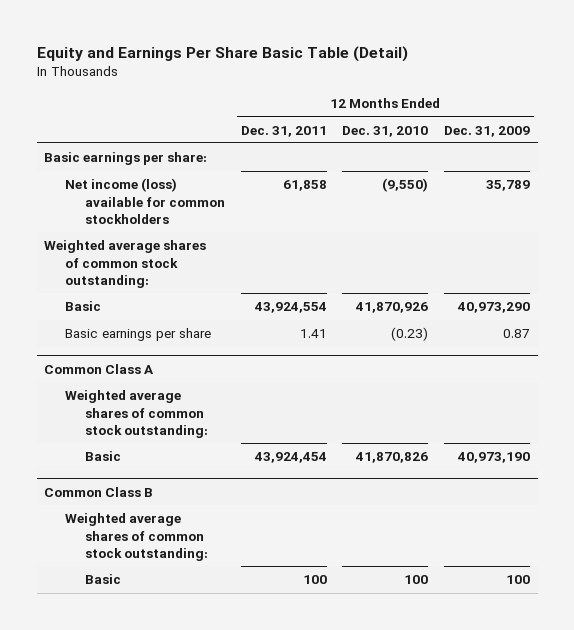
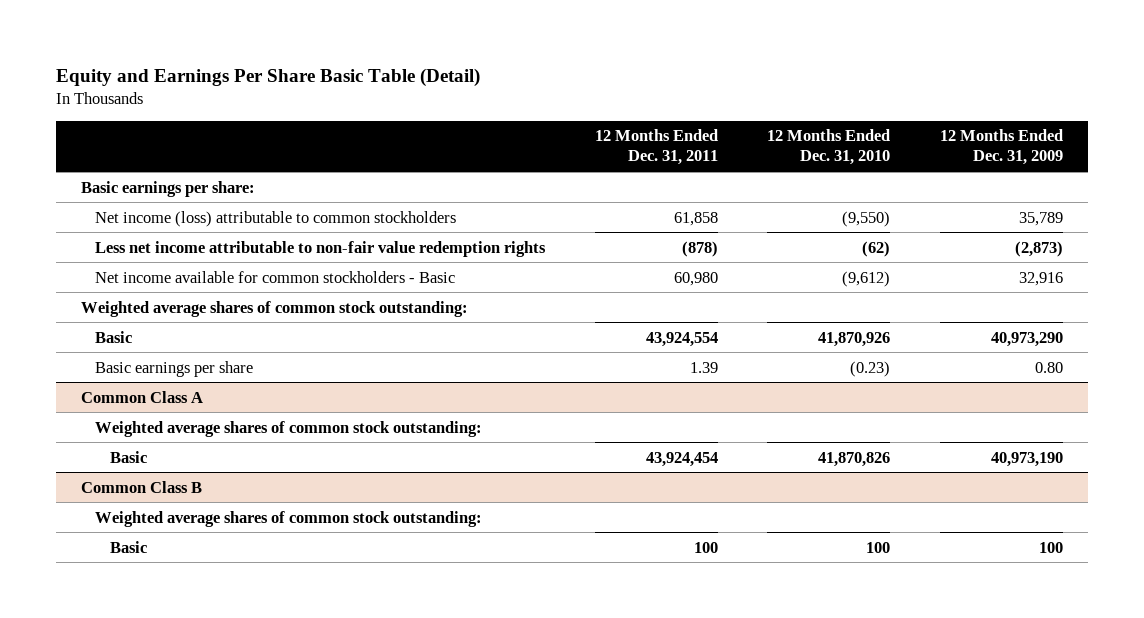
[64,178,225,224] Net income (loss) available for common stockholders -> [95,210,457,227] Net income (loss) attributable to common stockholders
none -> [95,240,547,257] Less net income attributable to non-fair value redemption rights
none -> [95,270,456,283] Net income available for common stockholders - Basic
[299,329,327,339] 1.41 -> [689,361,718,373] 1.39
[502,329,530,339] 0.87 -> [1035,361,1064,373] 0.80

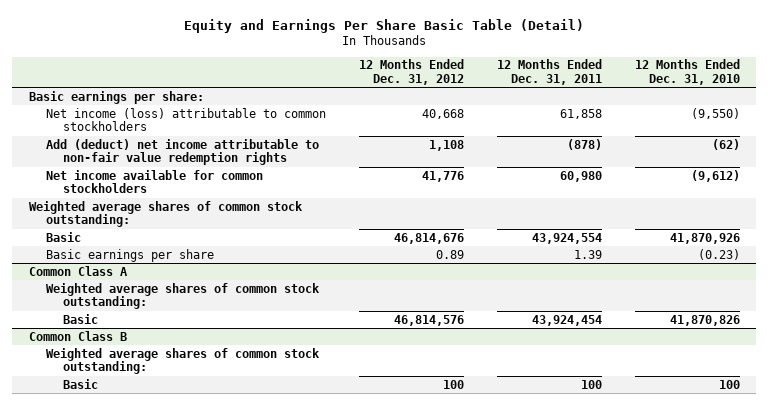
[940,129,1064,166] 12 Months Ended Dec. 31, 2009 -> none
none -> [358,59,464,85] 12 Months Ended Dec. 31, 2012
[95,240,547,257] Less net income attributable to non-fair value redemption rights -> [45,138,319,166] Add (deduct) net income attributable to non-fair value redemption rights
[95,270,456,283] Net income available for common stockholders - Basic -> [45,169,263,194] Net income available for common stockholders

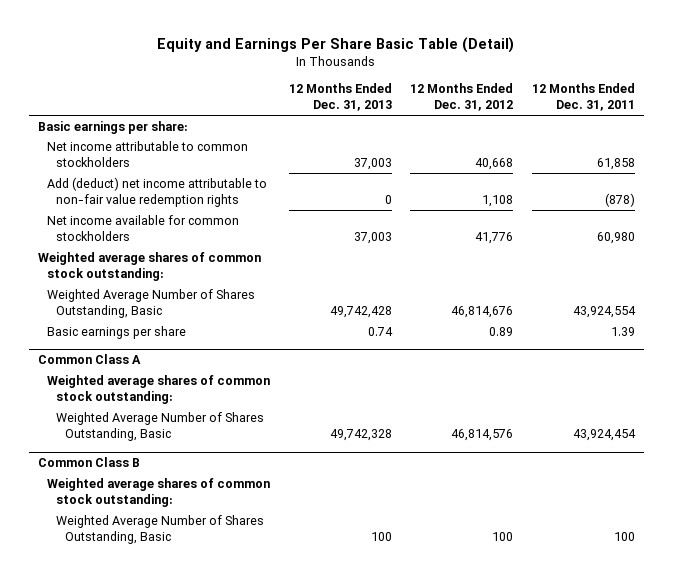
[634,59,740,85] 12 Months Ended Dec. 31, 2010 -> none
none -> [288,83,392,112] 12 Months Ended Dec. 31, 2013
[45,107,326,132] Net income (loss) attributable to common stockholders -> [47,140,249,167] Net income attributable to common stockholders
[45,231,81,242] Basic -> [47,288,256,318] Weighted Average Number of Shares Outstanding, Basic
[63,313,99,324] Basic -> [56,411,265,441] Weighted Average Number of Shares Outstanding, Basic
[63,378,99,389] Basic -> [56,514,265,544] Weighted Average Number of Shares Outstanding, Basic

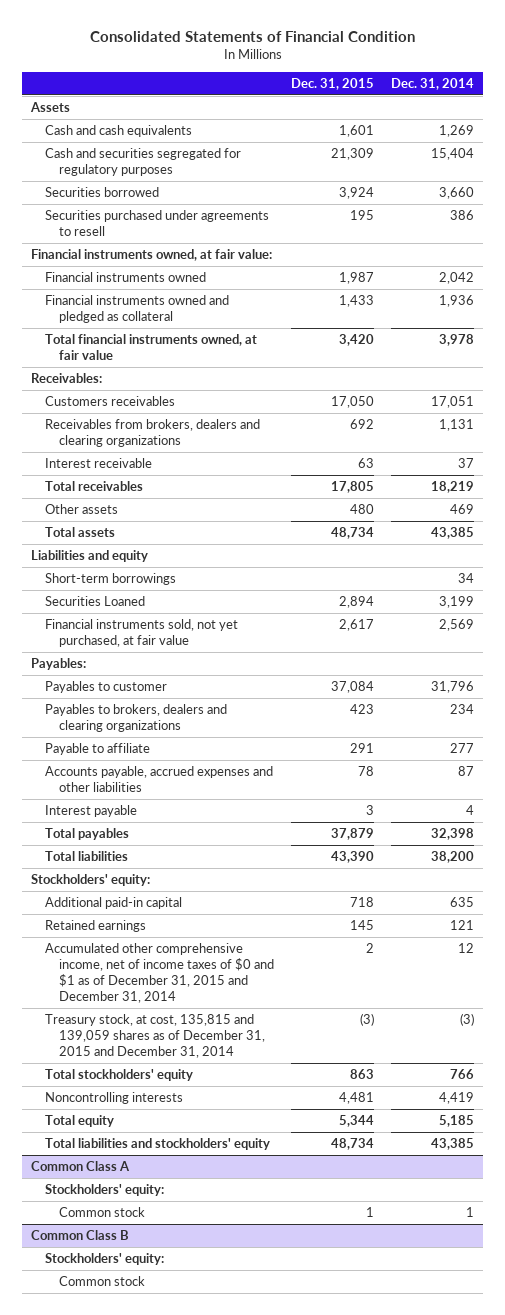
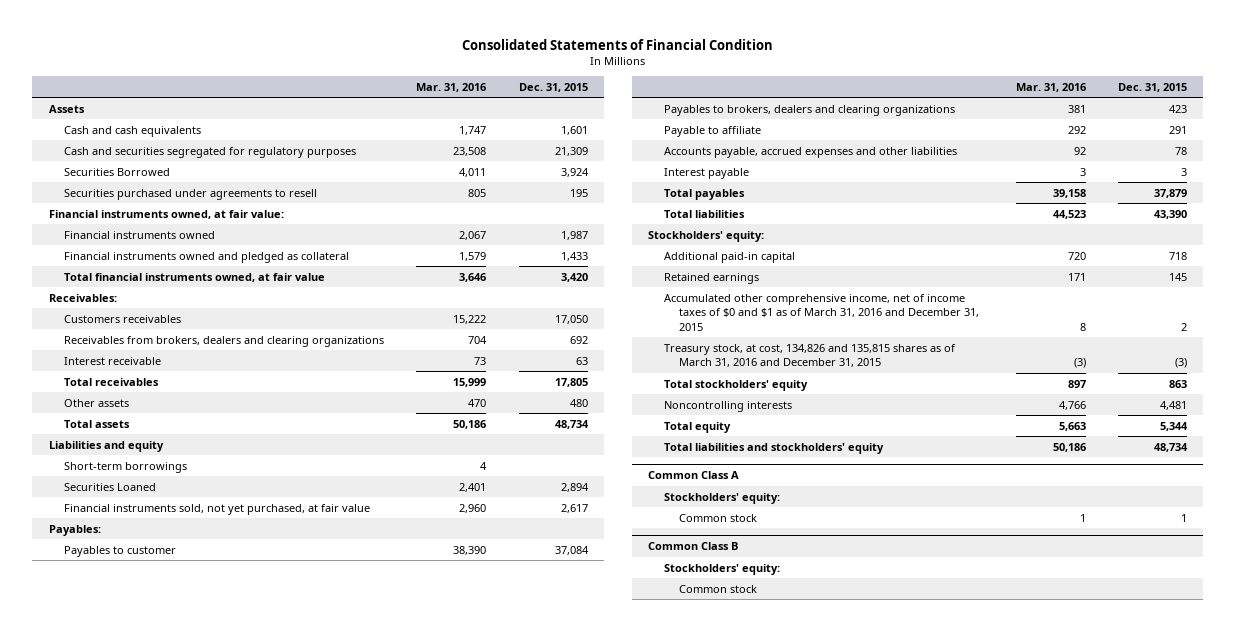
[391,77,475,90] Dec. 31, 2014 -> none
none -> [416,82,487,92] Mar. 31, 2016
[44,187,159,198] Securities borrowed -> [64,167,171,176] Securities Borrowed
[44,943,274,1004] Accumulated other comprehensive income, net of income taxes of $0 and $1 as of December 31, 2015 and December 31, 2014 -> [663,293,980,331] Accumulated other comprehensive income, net of income taxes of $0 and $1 as of March 31, 2016 and December 31, 2015
[44,1014,265,1059] Treasury stock, at cost, 135,815 and 139,059 shares as of December 31, 2015 and December 31, 2014 -> [663,343,956,368] Treasury stock, at cost, 134,826 and 135,815 shares as of March 31, 2016 and December 31, 2015

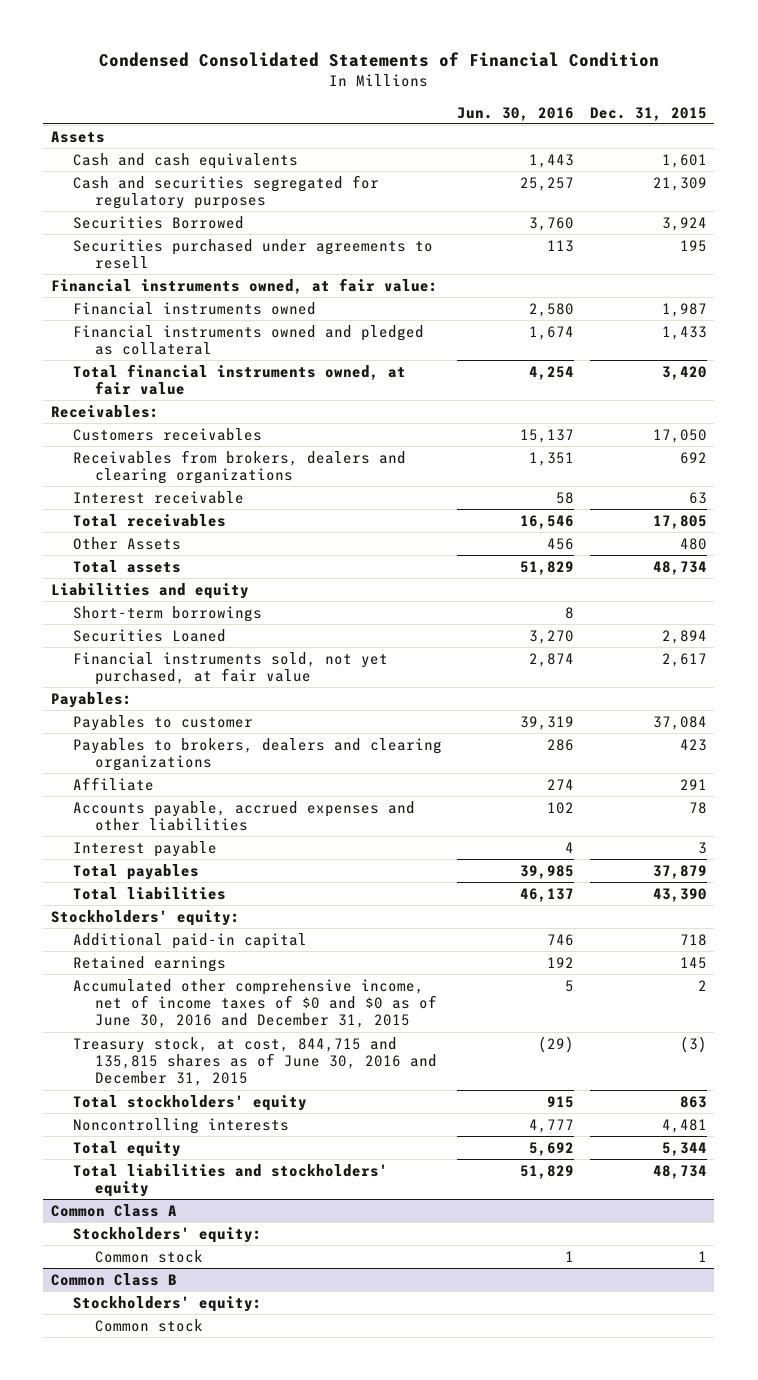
[461,38,773,50] Consolidated Statements of Financial Condition -> [98,52,659,68] Condensed Consolidated Statements of Financial Condition
[416,82,487,92] Mar. 31, 2016 -> none
none -> [457,106,575,121] Jun. 30, 2016
[64,398,130,407] Other assets -> [72,536,181,550] Other Assets
[663,125,761,137] Payable to affiliate -> [72,776,154,791] Affiliate
[663,293,980,331] Accumulated other comprehensive income, net of income taxes of $0 and $1 as of March 31, 2016 and December 31, 2015 -> [72,978,437,1029] Accumulated other comprehensive income, net of income taxes of $0 and $0 as of June 30, 2016 and December 31, 2015
[663,343,956,368] Treasury stock, at cost, 134,826 and 135,815 shares as of March 31, 2016 and December 31, 2015 -> [72,1036,437,1087] Treasury stock, at cost, 844,715 and 135,815 shares as of June 30, 2016 and December 31, 2015

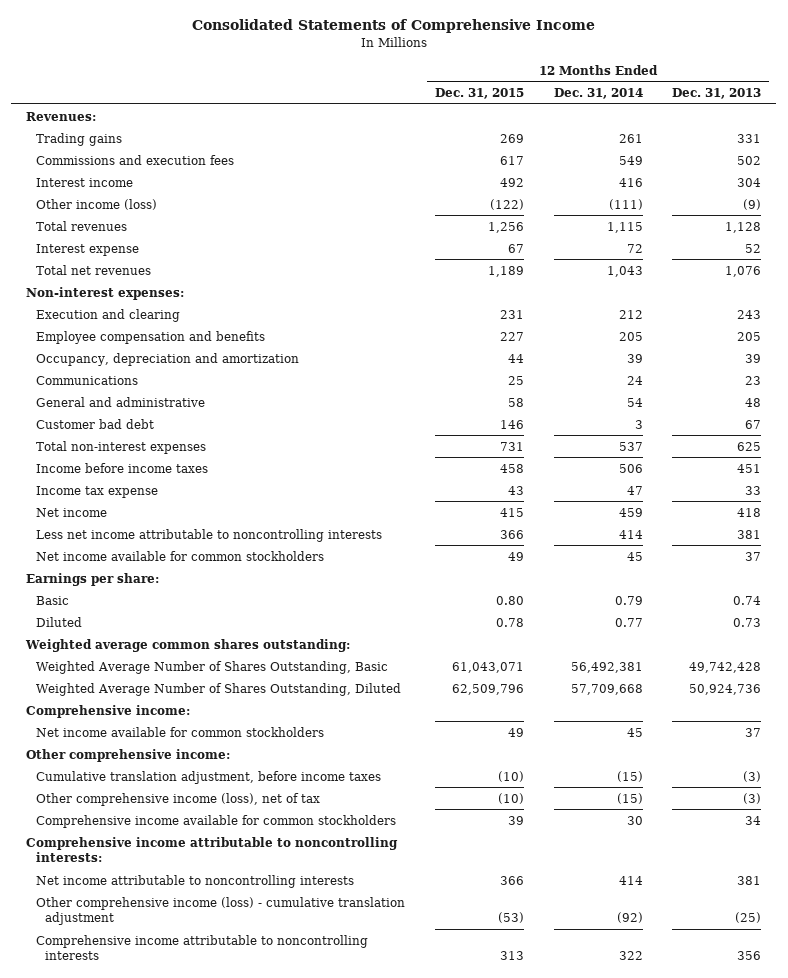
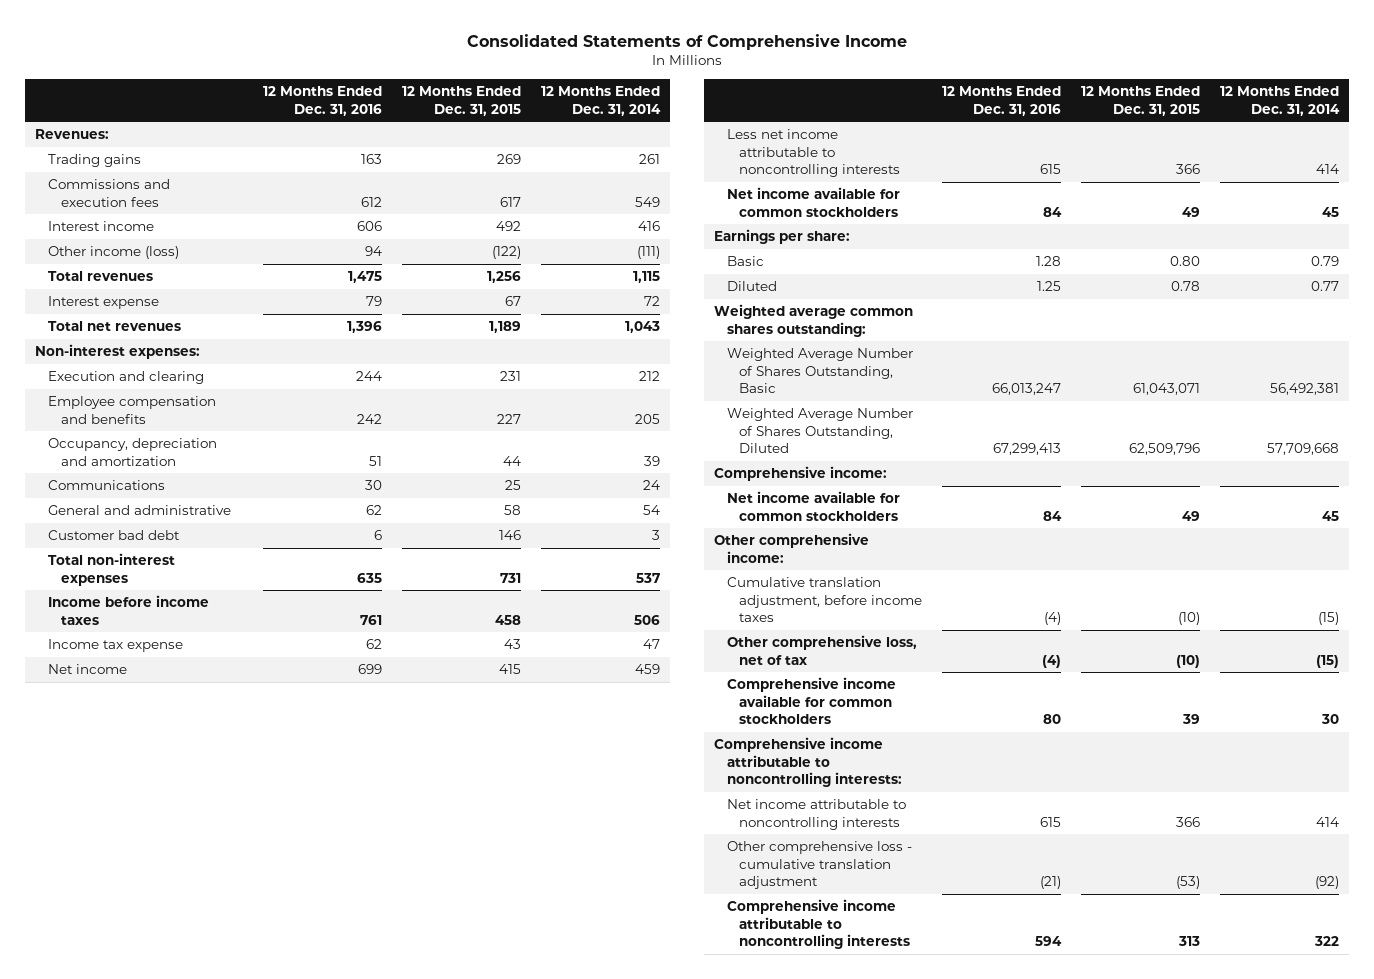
[672,87,762,99] Dec. 31, 2013 -> none
none -> [263,86,383,116] 12 Months Ended Dec. 31, 2016
[35,792,320,806] Other comprehensive income (loss), net of tax -> [726,635,917,665] Other comprehensive loss, net of tax
[35,896,405,926] Other comprehensive income (loss) - cumulative translation adjustment -> [726,841,912,890] Other comprehensive loss - cumulative translation adjustment

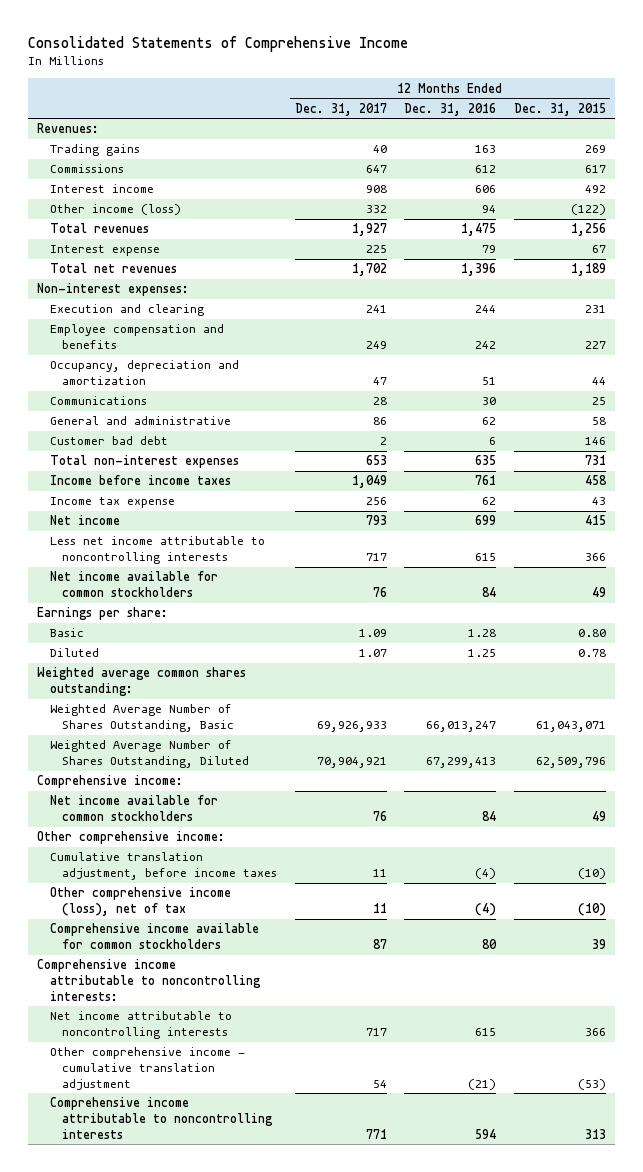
[540,86,661,116] 12 Months Ended Dec. 31, 2014 -> none
none -> [294,102,387,116] Dec. 31, 2017
[47,179,170,207] Commissions and execution fees -> [49,164,124,174] Commissions
[726,635,917,665] Other comprehensive loss, net of tax -> [49,887,231,917] Other comprehensive income (loss), net of tax
[726,841,912,890] Other comprehensive loss - cumulative translation adjustment -> [49,1047,245,1090] Other comprehensive income - cumulative translation adjustment

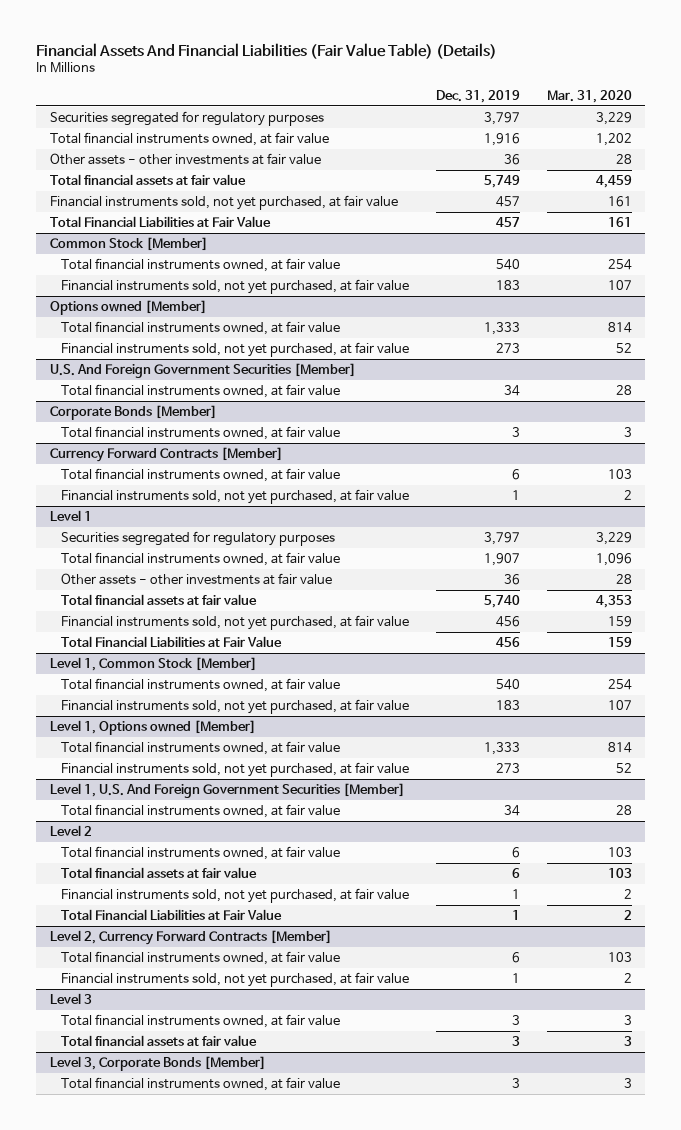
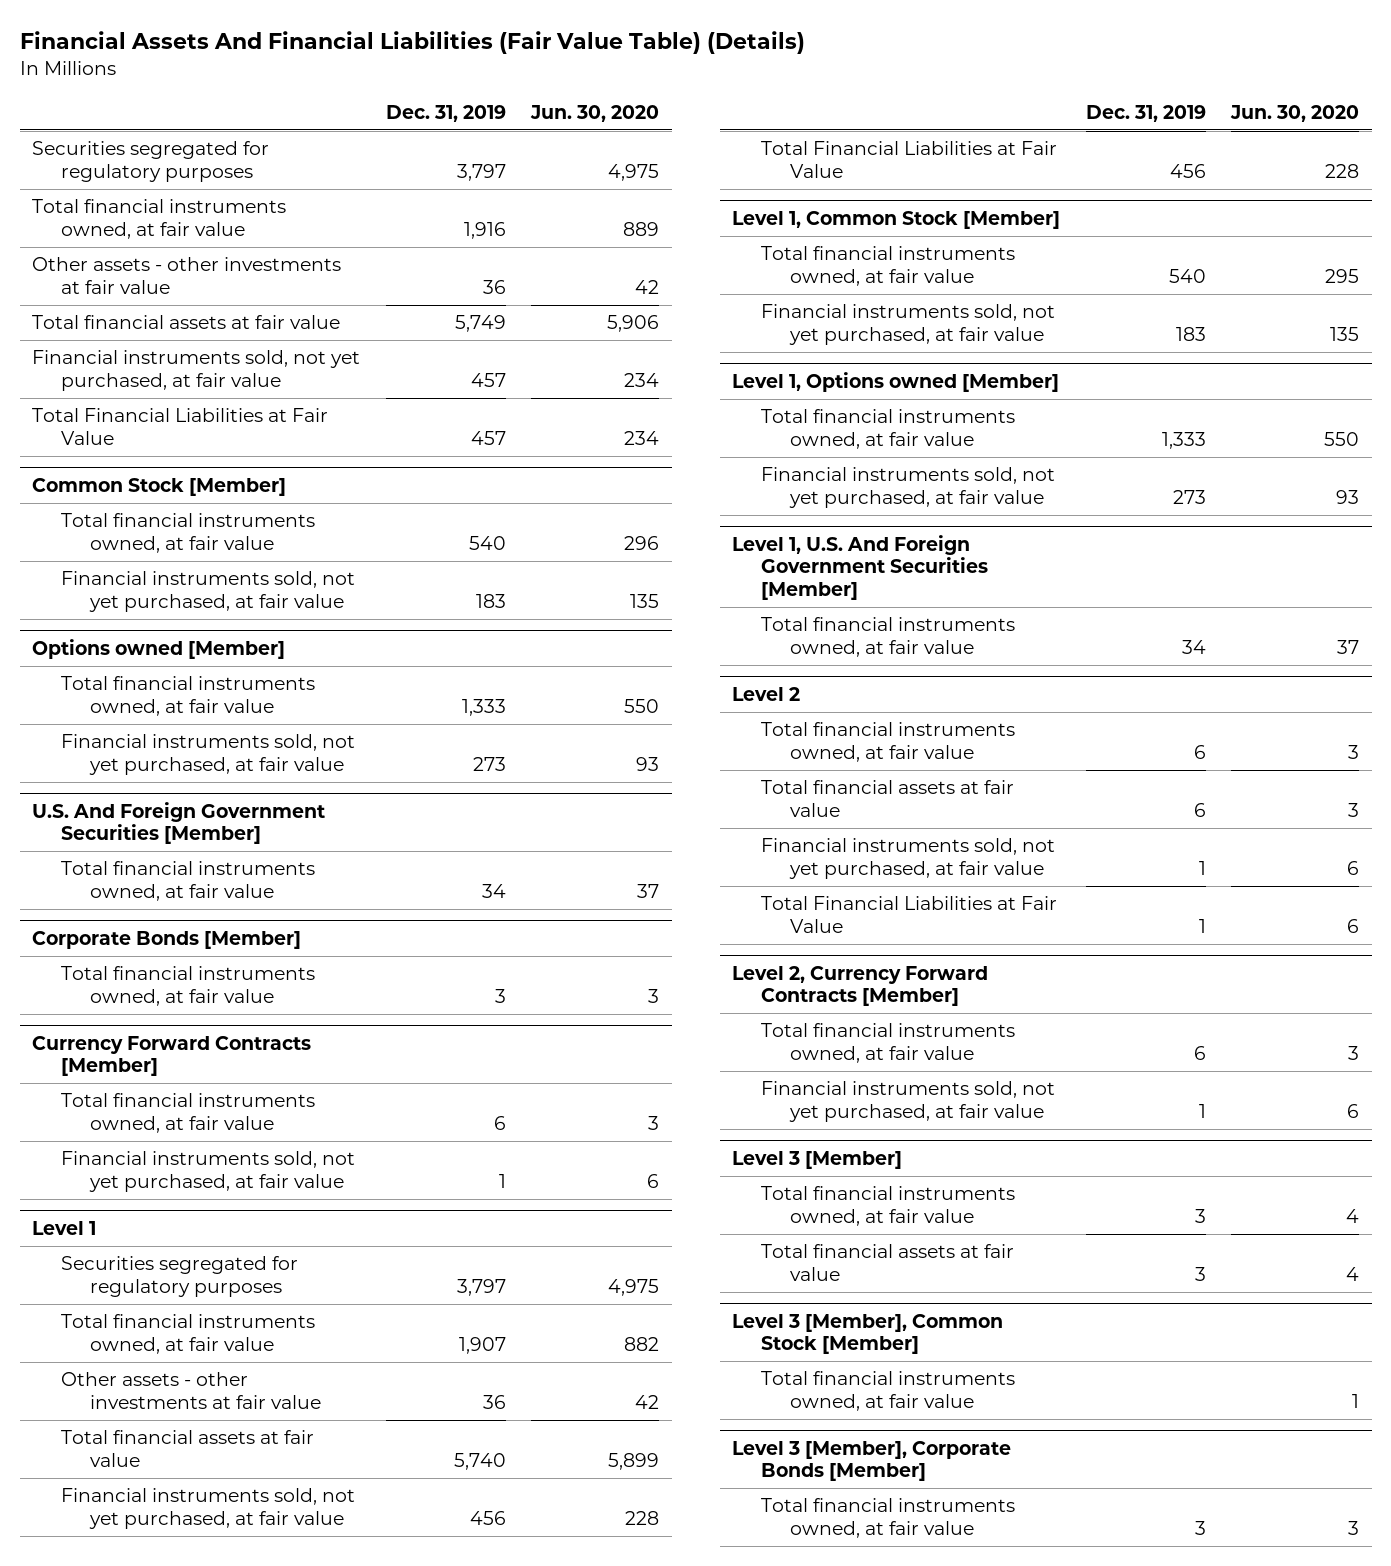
[546,89,632,103] Mar. 31, 2020 -> none
none -> [529,104,659,122] Jun. 30, 2020
[49,992,92,1004] Level 3 -> [732,1150,903,1169] Level 3 [Member]
none -> [732,1313,1004,1355] Level 3 [Member], Common Stock [Member]
none -> [761,1371,1016,1412] Total financial instruments owned, at fair value
[49,1055,266,1071] Level 3, Corporate Bonds [Member] -> [732,1440,1012,1482] Level 3 [Member], Corporate Bonds [Member]

